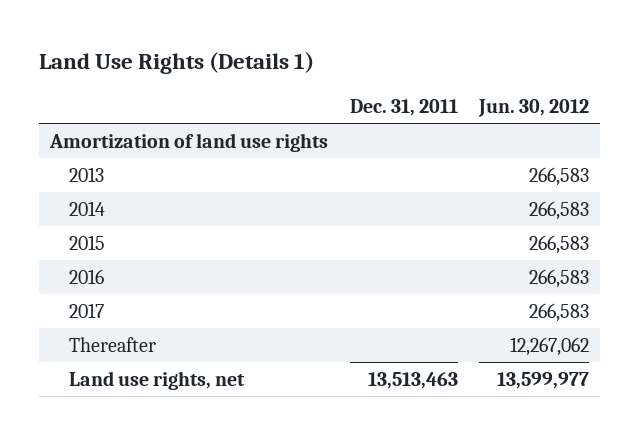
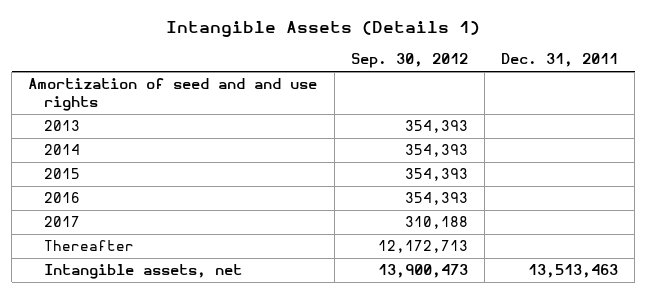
[38,52,314,75] Land Use Rights (Details 1) -> [166,21,481,38] Intangible Assets (Details 1)
[478,98,590,117] Jun. 30, 2012 -> none
none -> [350,53,468,69] Sep. 30, 2012
[48,132,328,152] Amortization of land use rights -> [28,78,318,111] Amortization of seed and and use rights
[68,370,245,390] Land use rights, net -> [43,264,242,280] Intangible assets, net

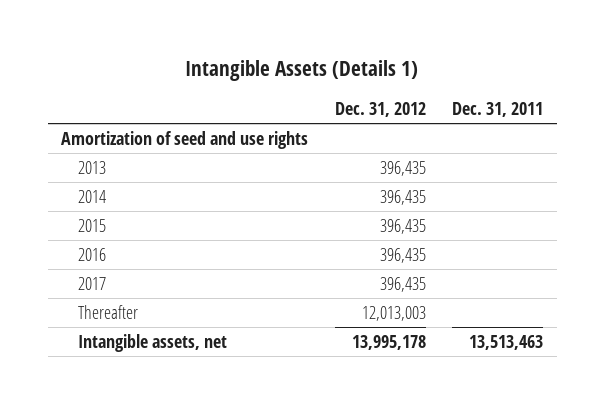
[350,53,468,69] Sep. 30, 2012 -> none
none -> [334,101,426,117] Dec. 31, 2012
[28,78,318,111] Amortization of seed and and use rights -> [61,131,309,150] Amortization of seed and use rights

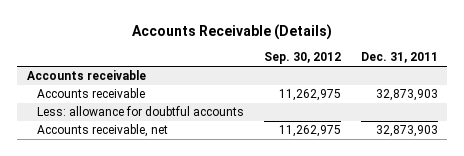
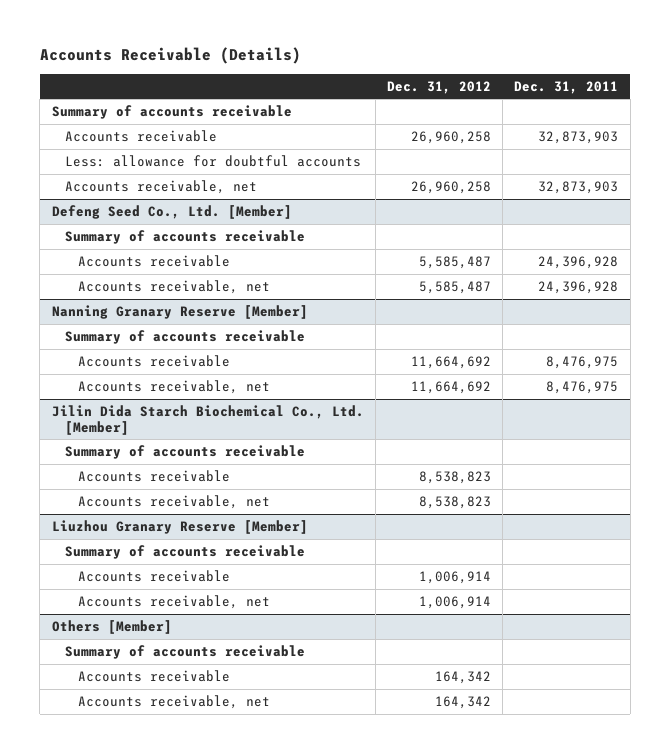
[263,52,341,65] Sep. 30, 2012 -> none
none -> [386,80,491,94] Dec. 31, 2012
[26,70,146,81] Accounts receivable -> [51,104,292,119] Summary of accounts receivable
none -> [51,204,292,219] Defeng Seed Co., Ltd. [Member]
none -> [64,229,305,244] Summary of accounts receivable
none -> [77,254,230,267] Accounts receivable
none -> [77,279,270,294] Accounts receivable, net
none -> [51,304,308,319] Nanning Granary Reserve [Member]
none -> [64,329,305,344] Summary of accounts receivable
none -> [77,354,230,367] Accounts receivable
none -> [77,379,270,394] Accounts receivable, net
none -> [51,404,364,435] Jilin Dida Starch Biochemical Co., Ltd. [Member]
none -> [64,444,305,459] Summary of accounts receivable
none -> [77,469,230,482] Accounts receivable
none -> [77,494,270,509] Accounts receivable, net
none -> [51,519,308,534] Liuzhou Granary Reserve [Member]
none -> [64,544,305,559] Summary of accounts receivable
none -> [77,569,230,582] Accounts receivable
none -> [77,594,270,609] Accounts receivable, net
none -> [51,619,172,634] Others [Member]
none -> [64,644,305,659] Summary of accounts receivable
none -> [77,669,230,682] Accounts receivable
none -> [77,694,270,709] Accounts receivable, net

